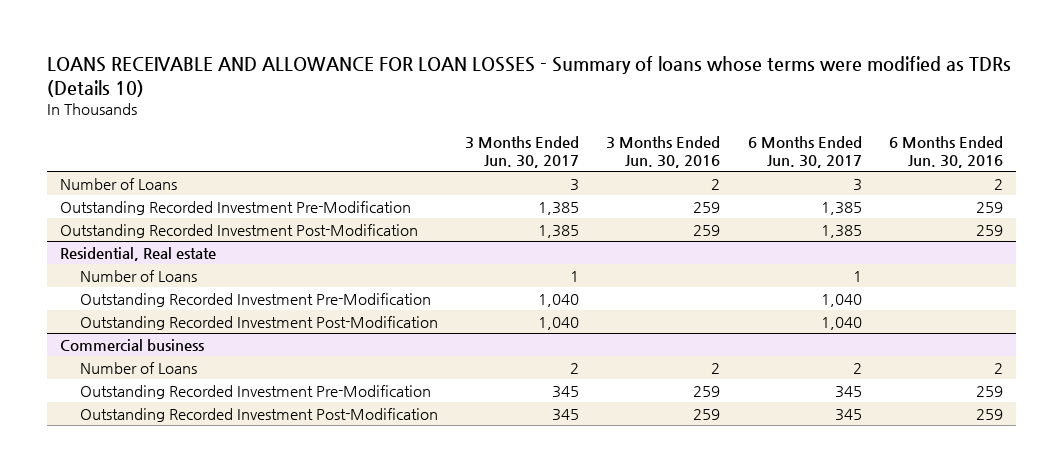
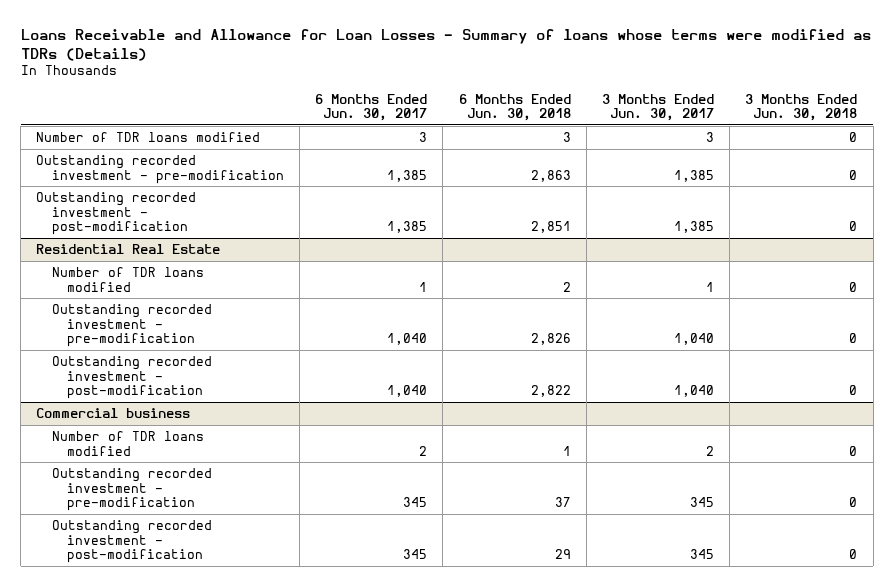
[46,56,1011,97] LOANS RECEIVABLE AND ALLOWANCE FOR LOAN LOSSES - Summary of loans whose terms were modified as TDRs (Details 10) -> [20,28,871,61] Loans Receivable and Allowance for Loan Losses - Summary of loans whose terms were modified as TDRs (Details)
[606,135,721,168] 3 Months Ended Jun. 30, 2016 -> none
[888,135,1003,168] 6 Months Ended Jun. 30, 2016 -> none
none -> [458,93,571,122] 6 Months Ended Jun. 30, 2018
none -> [745,93,858,122] 3 Months Ended Jun. 30, 2018
[60,178,178,191] Number of Loans -> [36,131,261,142] Number of TDR loans modified
[60,201,412,216] Outstanding Recorded Investment Pre-Modification -> [36,154,284,184] Outstanding recorded investment - pre-modification
[60,224,419,239] Outstanding Recorded Investment Post-Modification -> [36,191,197,236] Outstanding recorded investment - post-modification
[60,247,217,262] Residential, Real estate -> [36,243,221,254] Residential Real Estate
[80,270,198,283] Number of Loans -> [51,266,204,292] Number of TDR loans modified
[80,293,432,308] Outstanding Recorded Investment Pre-Modification -> [51,303,212,348] Outstanding recorded investment - pre-modification
[80,316,439,331] Outstanding Recorded Investment Post-Modification -> [51,355,212,400] Outstanding recorded investment - post-modification
[80,362,198,375] Number of Loans -> [51,430,204,456] Number of TDR loans modified
[80,385,432,400] Outstanding Recorded Investment Pre-Modification -> [51,467,212,512] Outstanding recorded investment - pre-modification
[80,408,439,423] Outstanding Recorded Investment Post-Modification -> [51,519,212,564] Outstanding recorded investment - post-modification

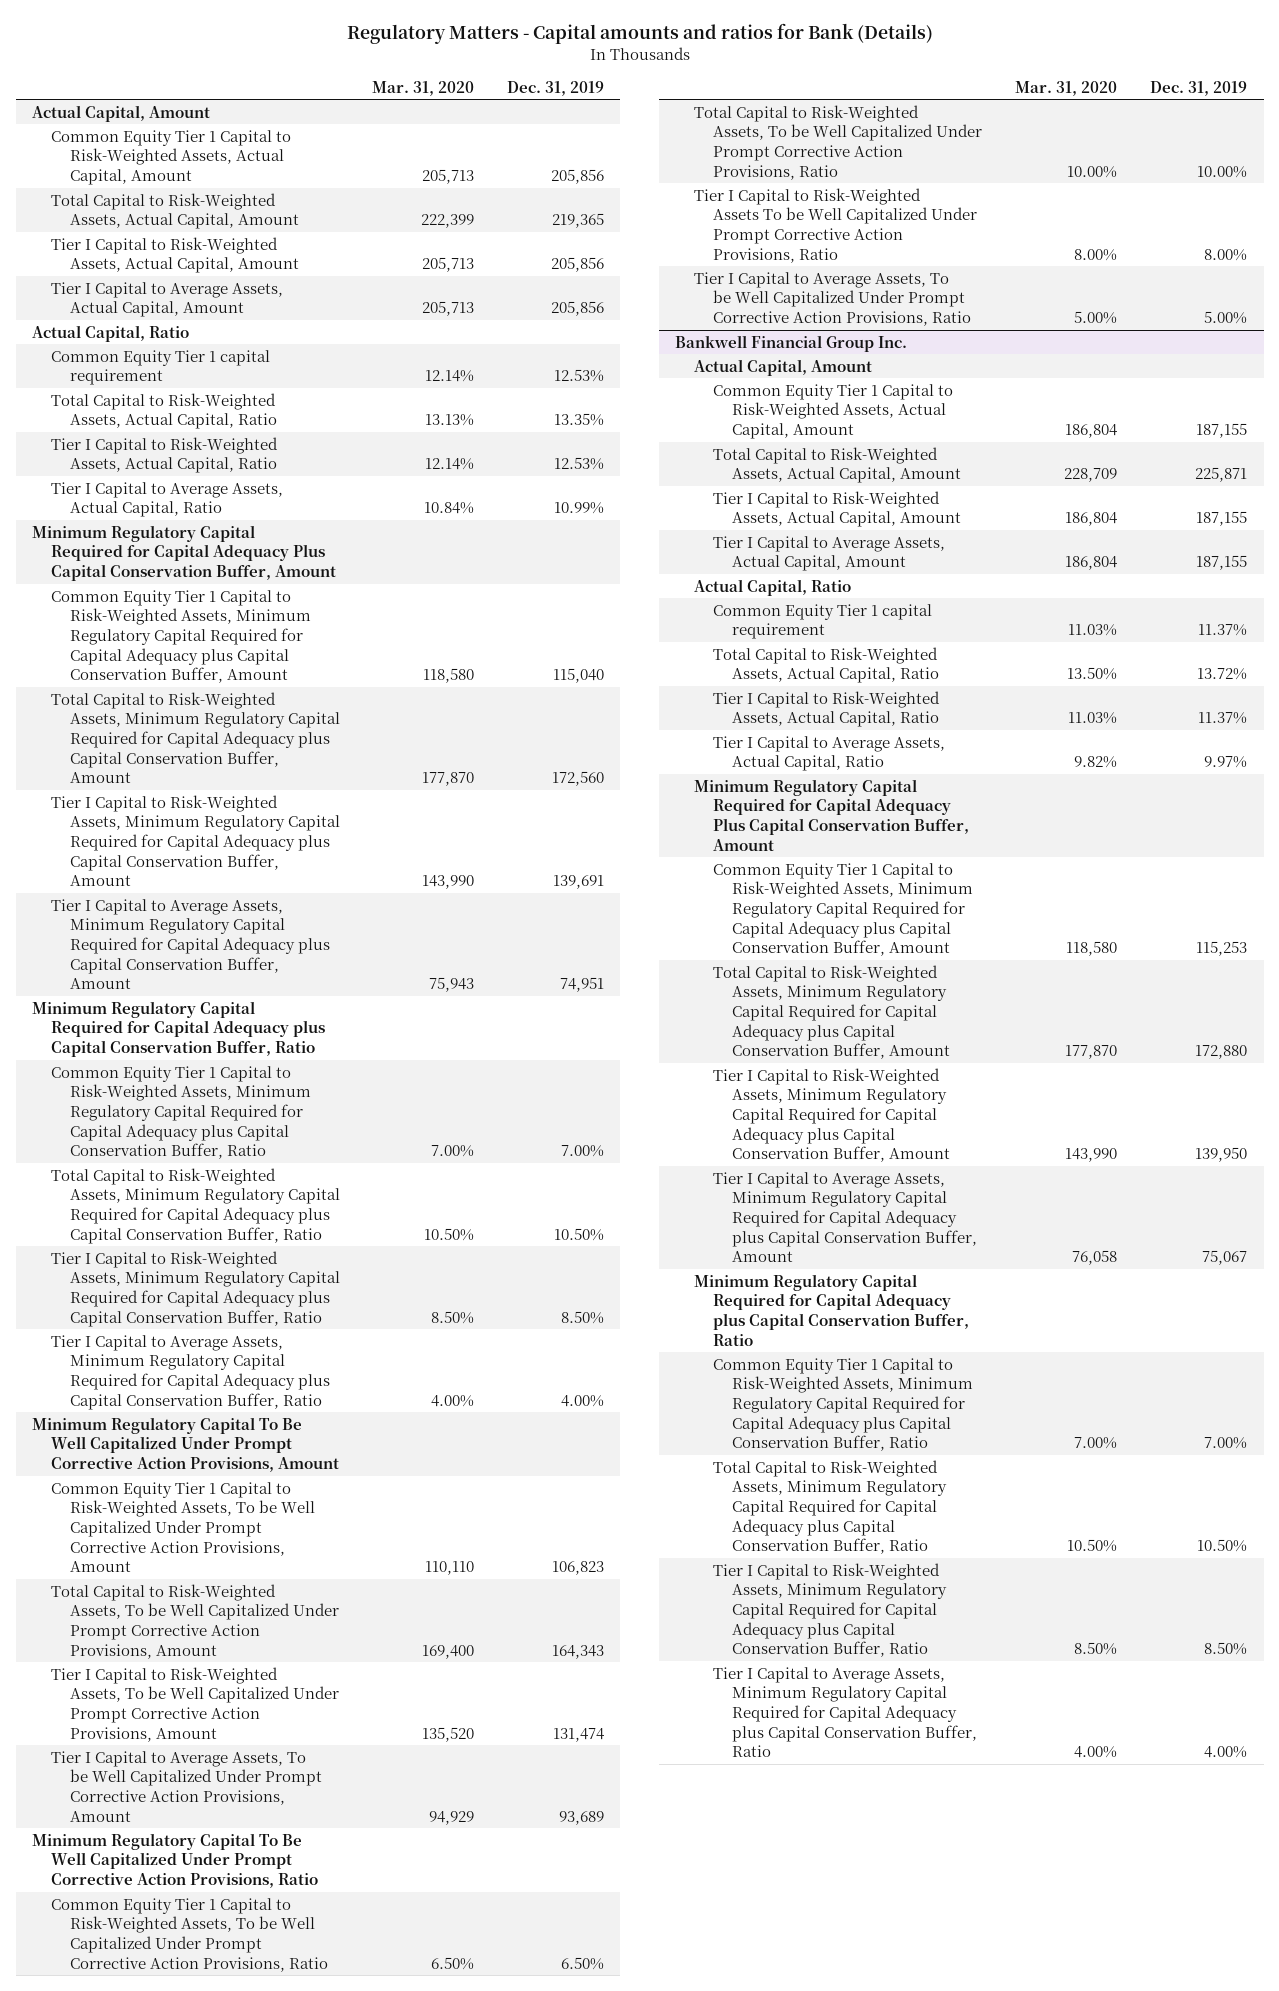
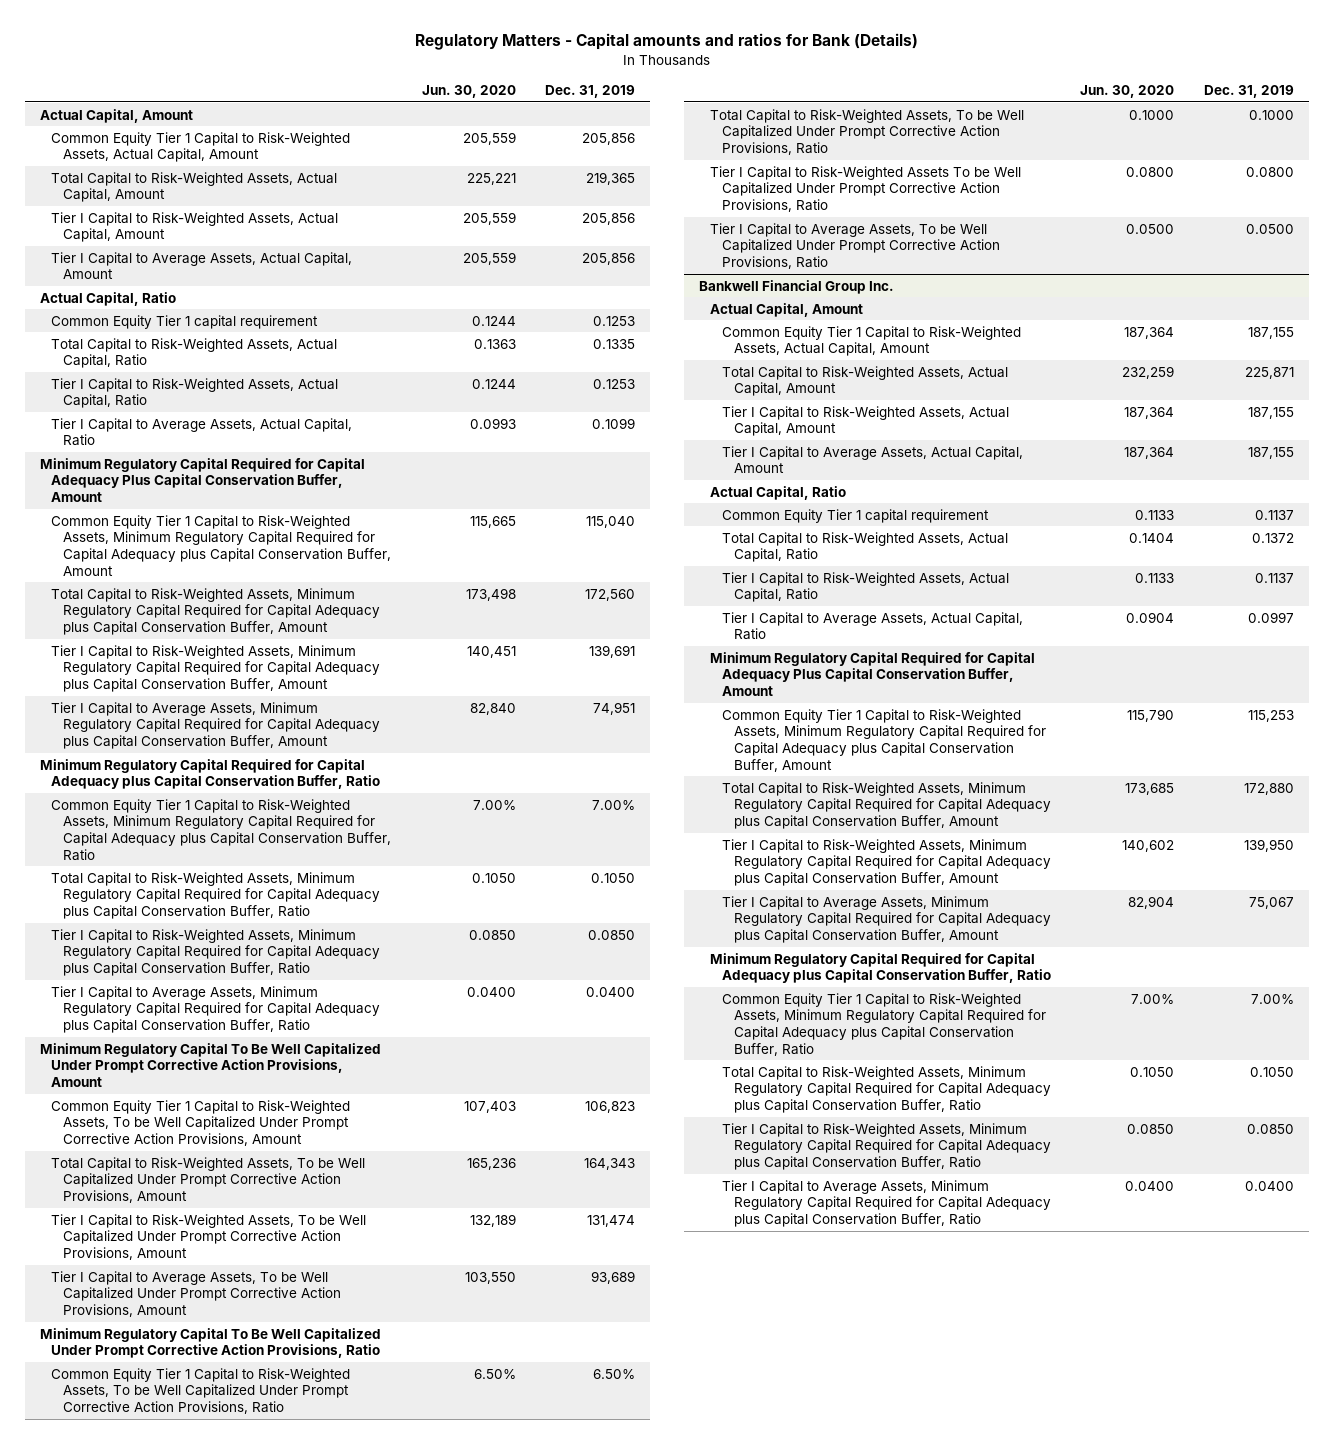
[372,80,475,96] Mar. 31, 2020 -> none
none -> [421,84,516,98] Jun. 30, 2020
[554,369,605,383] 12.53% -> [592,315,635,326] 0.1253
[554,413,605,427] 13.35% -> [592,338,635,349] 0.1335
[554,457,605,471] 12.53% -> [592,378,635,389] 0.1253
[554,502,605,515] 10.99% -> [591,417,635,429] 0.1099
[554,1227,605,1241] 10.50% -> [590,872,635,883] 0.1050
[561,1310,605,1324] 8.50% -> [587,929,635,940] 0.0850
[561,1394,605,1407] 4.00% -> [585,986,635,997] 0.0400
[1197,165,1248,178] 10.00% -> [1248,109,1294,120] 0.1000
[1204,248,1248,261] 8.00% -> [1245,166,1294,177] 0.0800
[1204,310,1248,324] 5.00% -> [1245,223,1294,234] 0.0500
[1198,624,1248,637] 11.37% -> [1254,509,1294,520] 0.1137
[1197,668,1248,681] 13.72% -> [1251,532,1294,543] 0.1372
[1198,712,1248,725] 11.37% -> [1254,572,1294,583] 0.1137
[1204,756,1248,769] 9.97% -> [1247,611,1294,623] 0.0997
[1197,1539,1248,1553] 10.50% -> [1249,1066,1294,1077] 0.1050
[1204,1642,1248,1656] 8.50% -> [1246,1123,1294,1134] 0.0850
[1204,1746,1248,1759] 4.00% -> [1244,1180,1294,1191] 0.0400

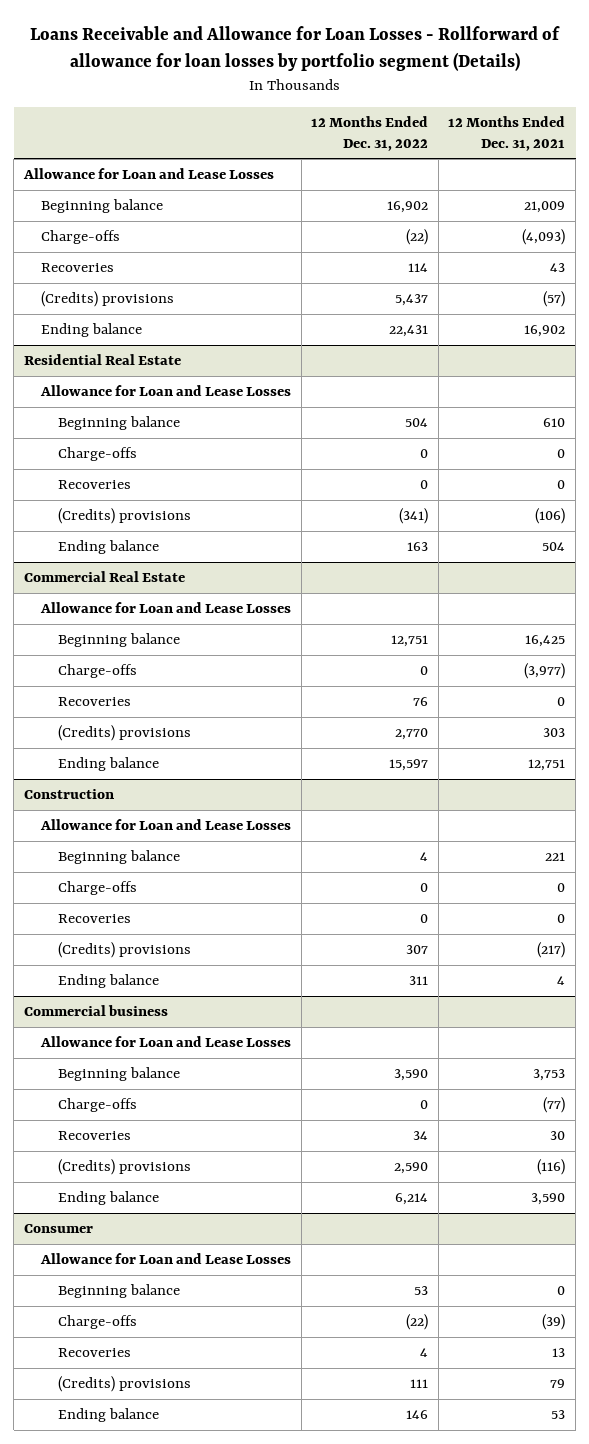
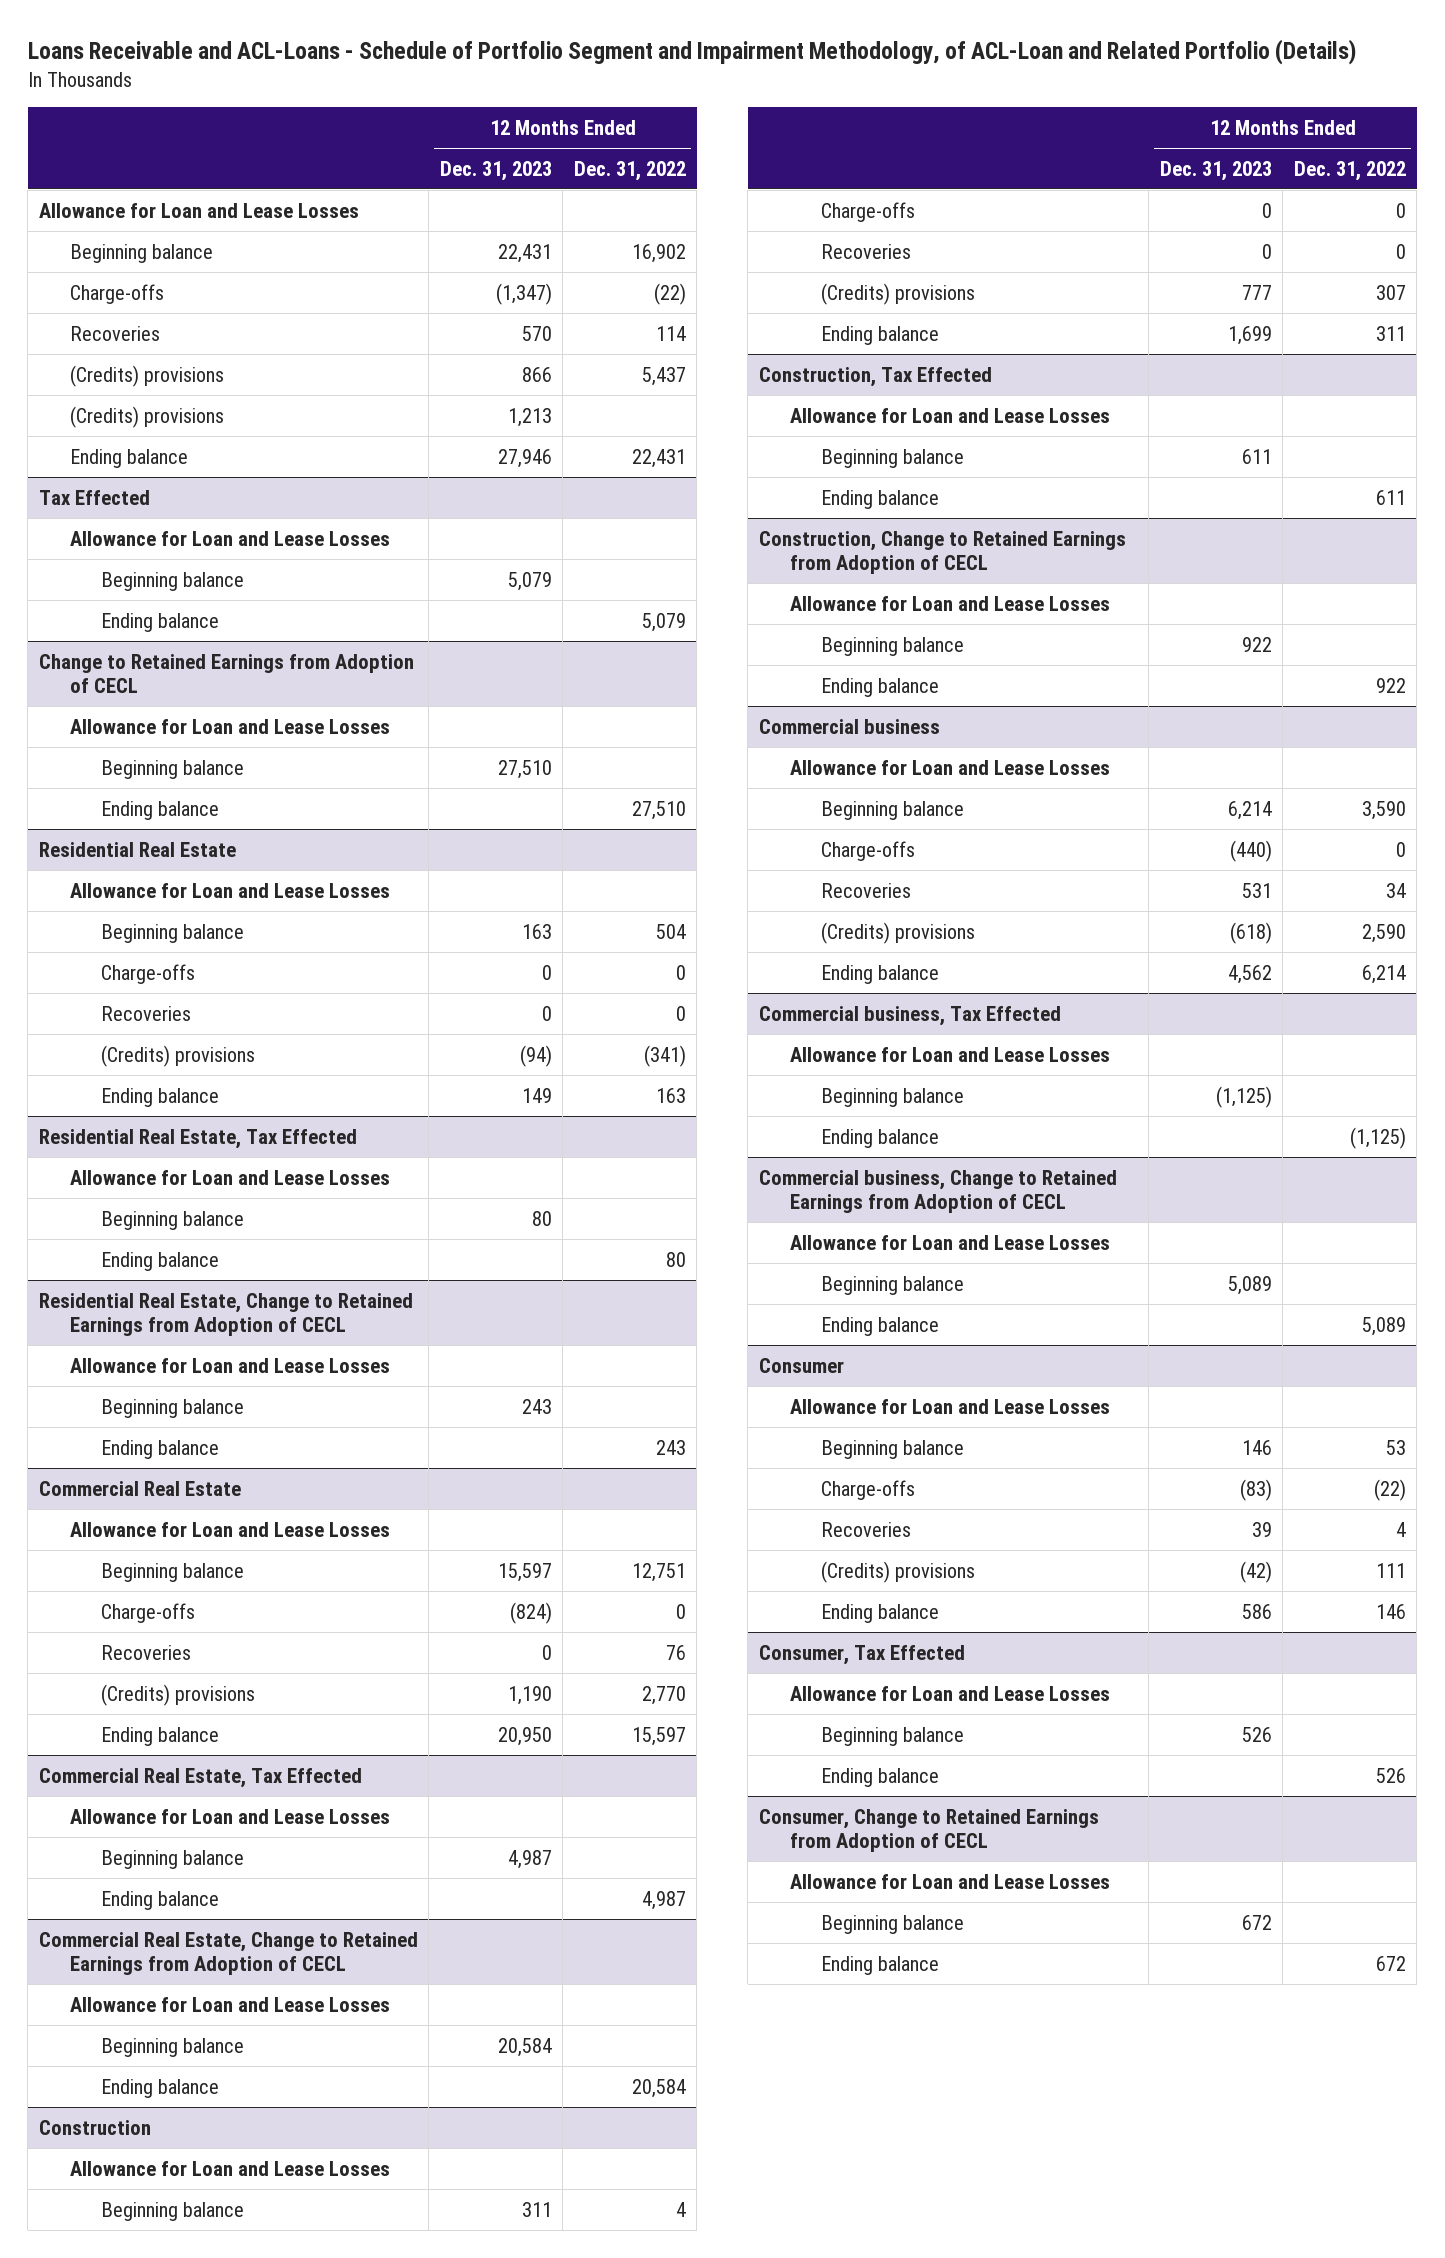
[29,26,560,71] Loans Receivable and Allowance for Loan Losses - Rollforward of allowance for loan losses by portfolio segment (Details) -> [27,39,1356,66] Loans Receivable and ACL-Loans - Schedule of Portfolio Segment and Impairment Methodology, of ACL-Loan and Related Portfolio (Details)
[448,115,566,151] 12 Months Ended Dec. 31, 2021 -> none
none -> [439,160,552,181] Dec. 31, 2023
none -> [69,405,224,428] (Credits) provisions
none -> [38,489,150,505] Tax Effected
none -> [69,530,390,546] Allowance for Loan and Lease Losses
none -> [100,571,244,591] Beginning balance
none -> [100,612,219,632] Ending balance
none -> [38,653,414,694] Change to Retained Earnings from Adoption of CECL
none -> [69,718,390,734] Allowance for Loan and Lease Losses
none -> [100,759,244,779] Beginning balance
none -> [100,800,219,820] Ending balance
none -> [38,1128,357,1149] Residential Real Estate, Tax Effected
none -> [69,1169,390,1185] Allowance for Loan and Lease Losses
none -> [100,1210,244,1230] Beginning balance
none -> [100,1251,219,1271] Ending balance
none -> [38,1292,413,1337] Residential Real Estate, Change to Retained Earnings from Adoption of CECL
none -> [69,1357,390,1373] Allowance for Loan and Lease Losses
none -> [100,1398,244,1418] Beginning balance
none -> [100,1439,219,1459] Ending balance
none -> [38,1767,362,1788] Commercial Real Estate, Tax Effected
none -> [69,1808,390,1824] Allowance for Loan and Lease Losses
none -> [100,1849,244,1869] Beginning balance
none -> [100,1890,219,1910] Ending balance
none -> [38,1931,418,1976] Commercial Real Estate, Change to Retained Earnings from Adoption of CECL
none -> [69,1996,390,2012] Allowance for Loan and Lease Losses
none -> [100,2037,244,2057] Beginning balance
none -> [100,2078,219,2098] Ending balance
none -> [758,366,992,387] Construction, Tax Effected
none -> [789,407,1110,423] Allowance for Loan and Lease Losses
none -> [820,448,964,468] Beginning balance
none -> [820,489,939,509] Ending balance
none -> [758,530,1126,575] Construction, Change to Retained Earnings from Adoption of CECL
none -> [789,595,1110,611] Allowance for Loan and Lease Losses
none -> [820,636,964,656] Beginning balance
none -> [820,677,939,697] Ending balance
none -> [758,1005,1061,1026] Commercial business, Tax Effected
none -> [789,1046,1110,1062] Allowance for Loan and Lease Losses
none -> [820,1087,964,1107] Beginning balance
none -> [820,1128,939,1148] Ending balance
none -> [758,1169,1117,1214] Commercial business, Change to Retained Earnings from Adoption of CECL
none -> [789,1234,1110,1250] Allowance for Loan and Lease Losses
none -> [820,1275,964,1295] Beginning balance
none -> [820,1316,939,1336] Ending balance
none -> [758,1644,965,1665] Consumer, Tax Effected
none -> [789,1685,1110,1701] Allowance for Loan and Lease Losses
none -> [820,1726,964,1746] Beginning balance
none -> [820,1767,939,1787] Ending balance
none -> [758,1808,1099,1853] Consumer, Change to Retained Earnings from Adoption of CECL
none -> [789,1873,1110,1889] Allowance for Loan and Lease Losses
none -> [820,1914,964,1934] Beginning balance
none -> [820,1955,939,1975] Ending balance

